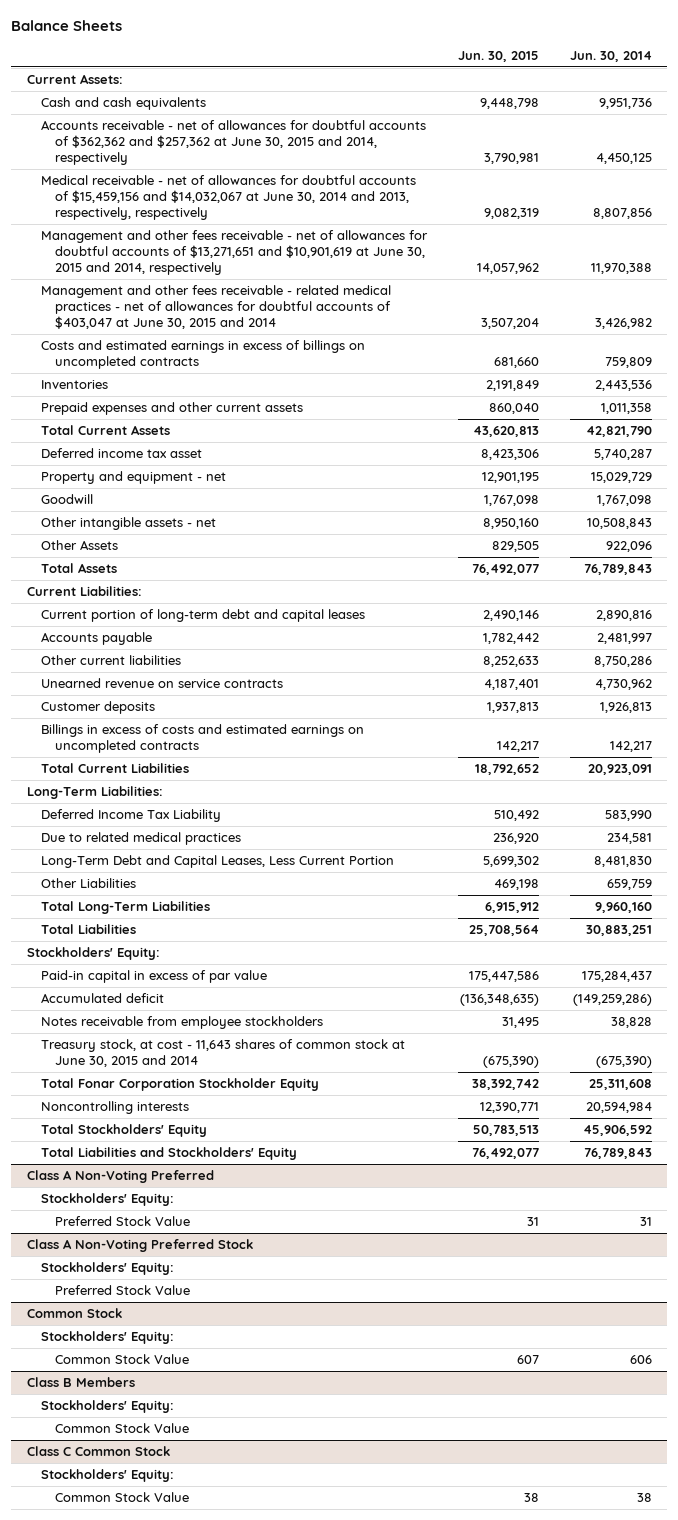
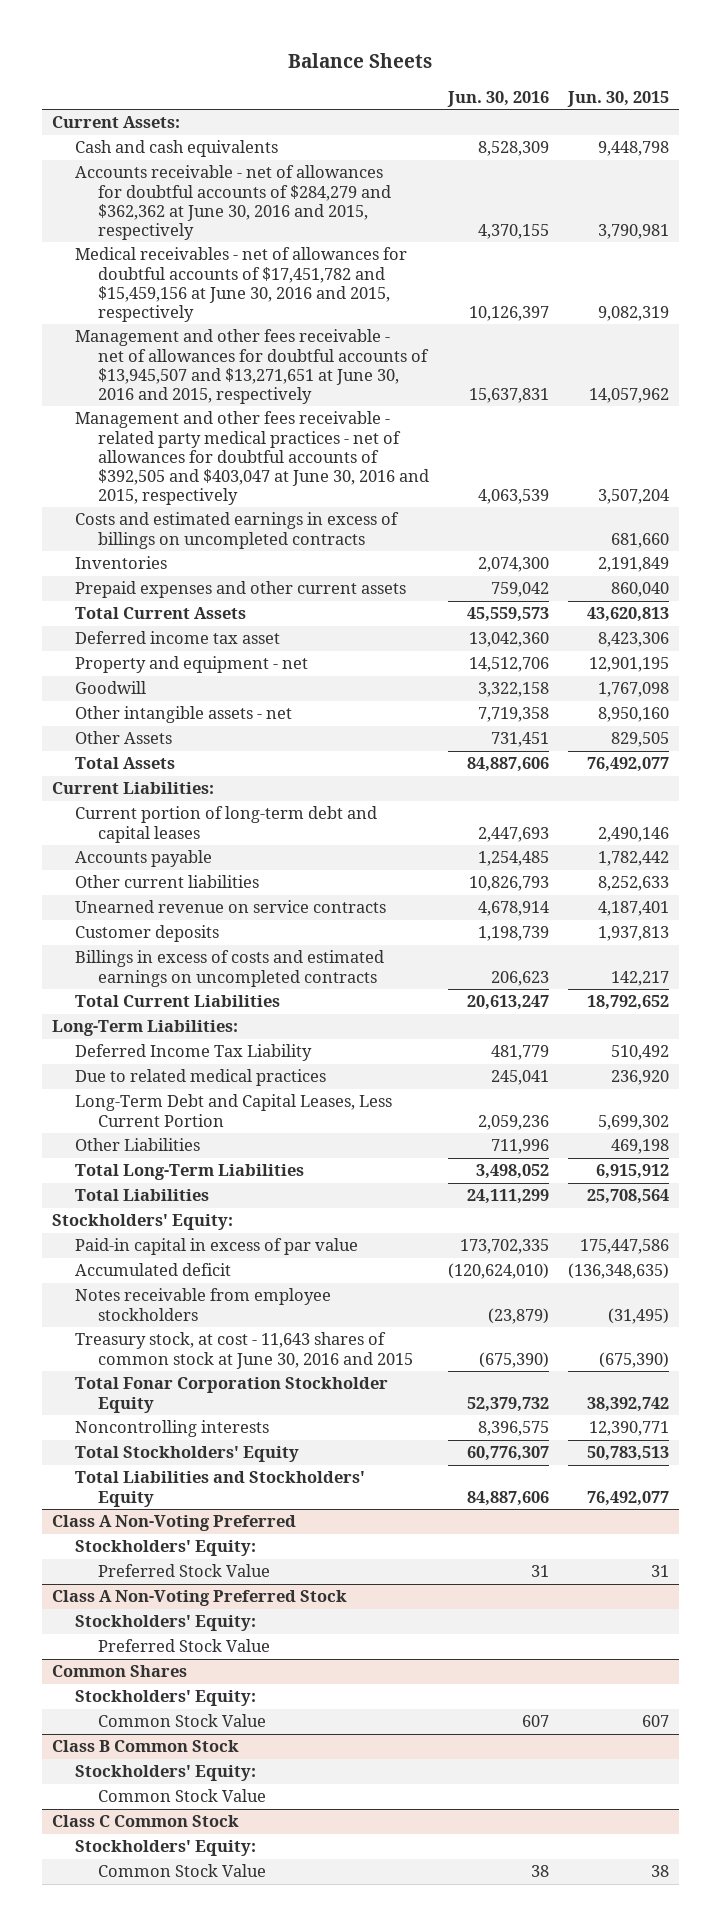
[569,51,652,63] Jun. 30, 2014 -> none
none -> [446,90,549,107] Jun. 30, 2016
[40,119,426,166] Accounts receivable - net of allowances for doubtful accounts of $362,362 and $257,362 at June 30, 2015 and 2014, respectively -> [74,165,391,240] Accounts receivable - net of allowances for doubtful accounts of $284,279 and $362,362 at June 30, 2016 and 2015, respectively
[40,174,416,221] Medical receivable - net of allowances for doubtful accounts of $15,459,156 and $14,032,067 at June 30, 2014 and 2013, respectively, respectively -> [74,247,407,322] Medical receivables - net of allowances for doubtful accounts of $17,451,782 and $15,459,156 at June 30, 2016 and 2015, respectively
[40,229,428,276] Management and other fees receivable - net of allowances for doubtful accounts of $13,271,651 and $10,901,619 at June 30, 2015 and 2014, respectively -> [74,329,429,404] Management and other fees receivable - net of allowances for doubtful accounts of $13,945,507 and $13,271,651 at June 30, 2016 and 2015, respectively
[40,284,392,330] Management and other fees receivable - related medical practices - net of allowances for doubtful accounts of $403,047 at June 30, 2015 and 2014 -> [74,411,429,506] Management and other fees receivable - related party medical practices - net of allowances for doubtful accounts of $392,505 and $403,047 at June 30, 2016 and 2015, respectively
[501,1016,539,1028] 31,495 -> [608,1307,670,1324] (31,495)
[40,1038,405,1068] Treasury stock, at cost - 11,643 shares of common stock at June 30, 2015 and 2014 -> [74,1332,413,1369] Treasury stock, at cost - 11,643 shares of common stock at June 30, 2016 and 2015
[26,1307,122,1318] Common Stock -> [51,1665,187,1678] Common Shares
[26,1376,135,1387] Class B Members -> [51,1740,239,1753] Class B Common Stock

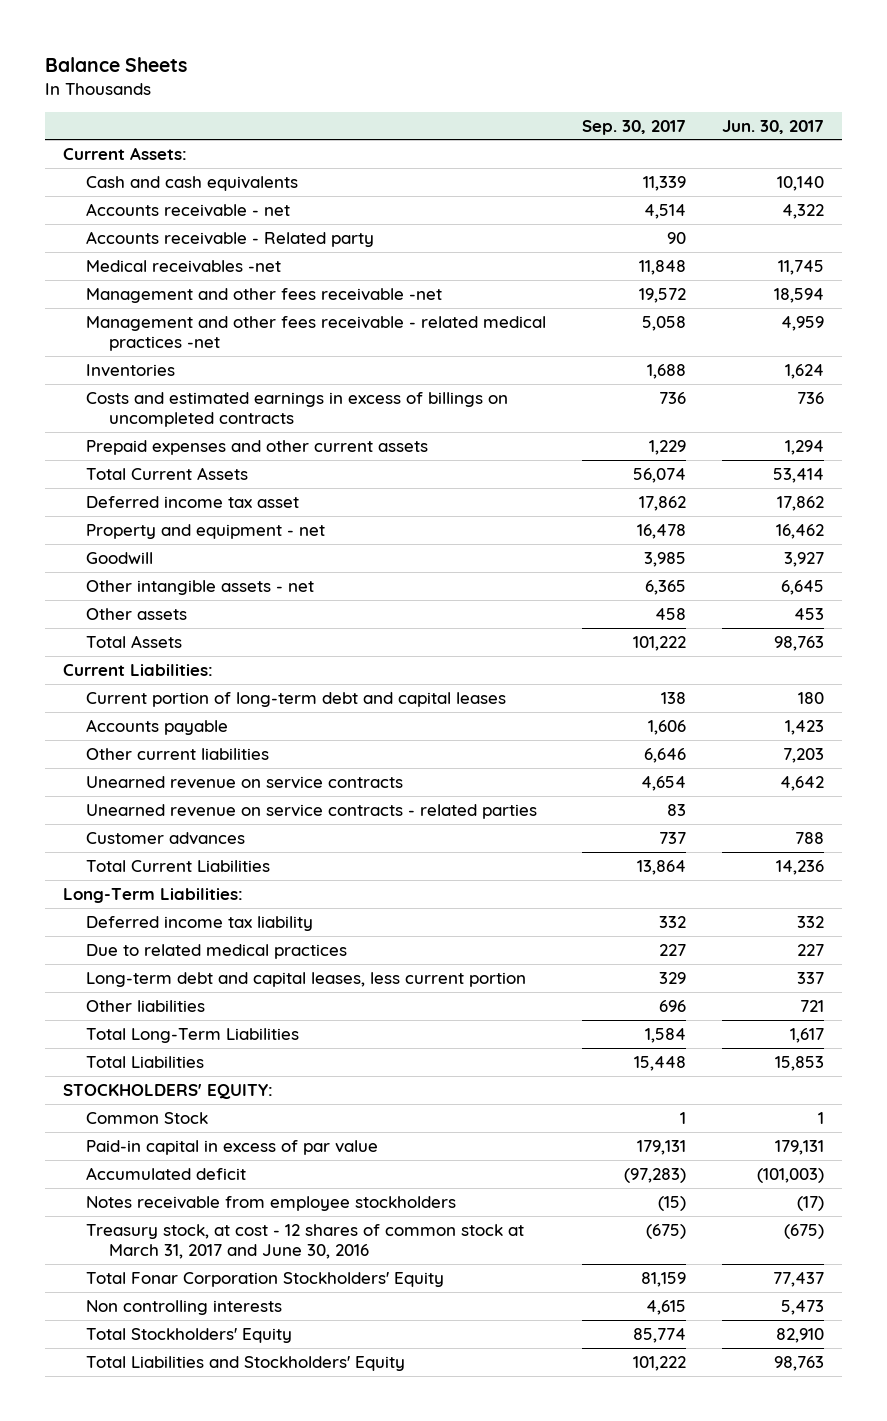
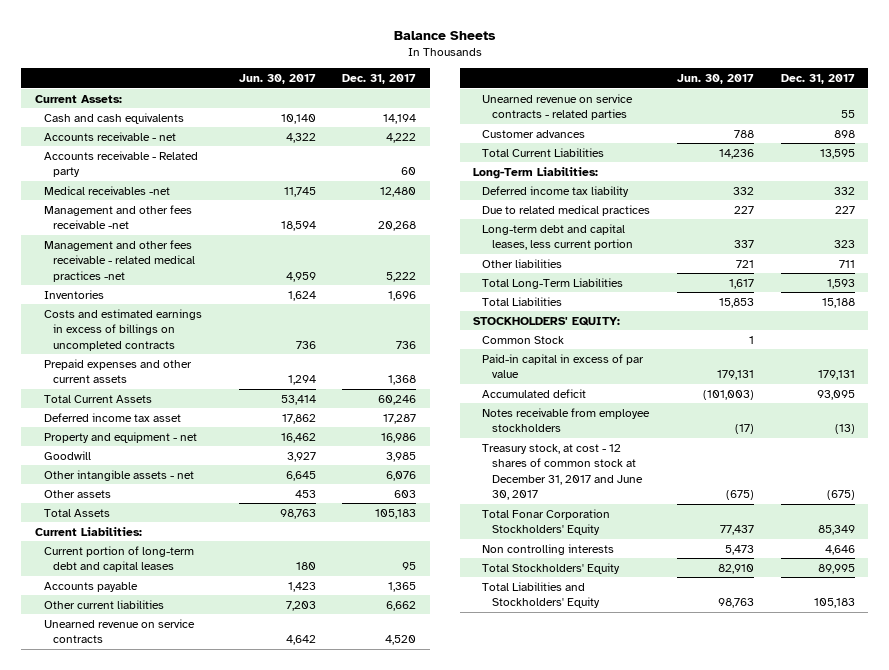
[582,119,687,135] Sep. 30, 2017 -> none
none -> [342,74,417,85] Dec. 31, 2017
[85,1223,524,1260] Treasury stock, at cost - 12 shares of common stock at March 31, 2017 and June 30, 2016 -> [482,443,643,501] Treasury stock, at cost - 12 shares of common stock at December 31, 2017 and June 30, 2017

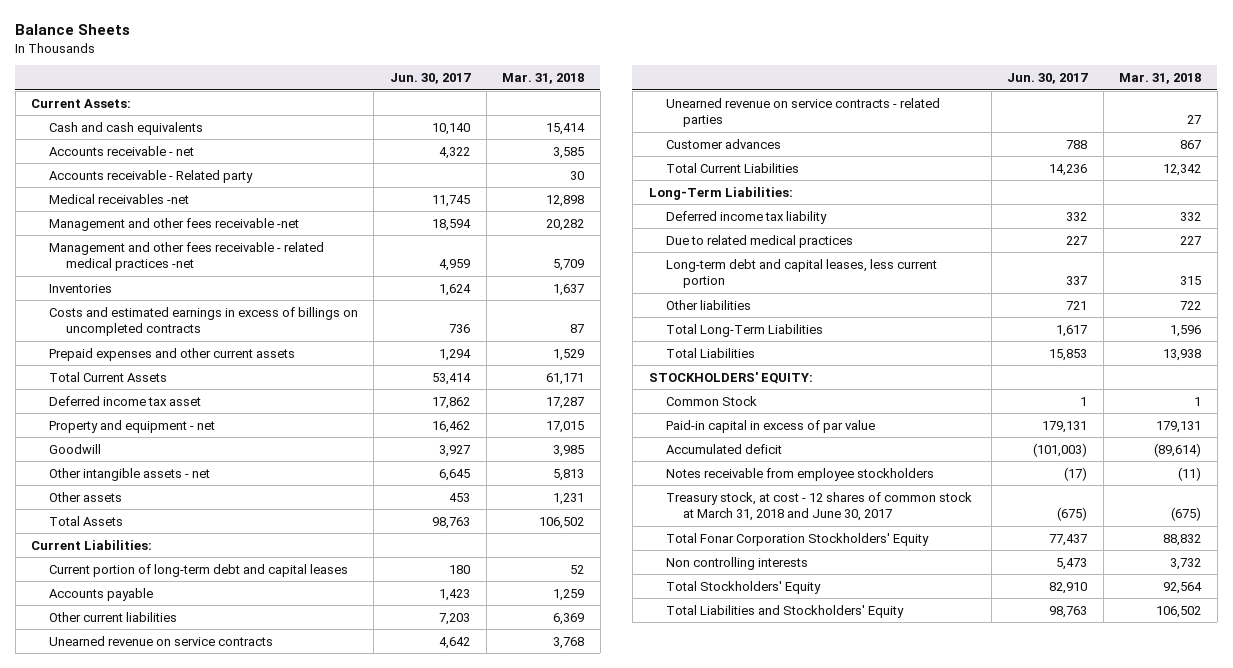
[342,74,417,85] Dec. 31, 2017 -> none
none -> [502,73,585,85] Mar. 31, 2018
[482,443,643,501] Treasury stock, at cost - 12 shares of common stock at December 31, 2017 and June 30, 2017 -> [665,491,972,522] Treasury stock, at cost - 12 shares of common stock at March 31, 2018 and June 30, 2017

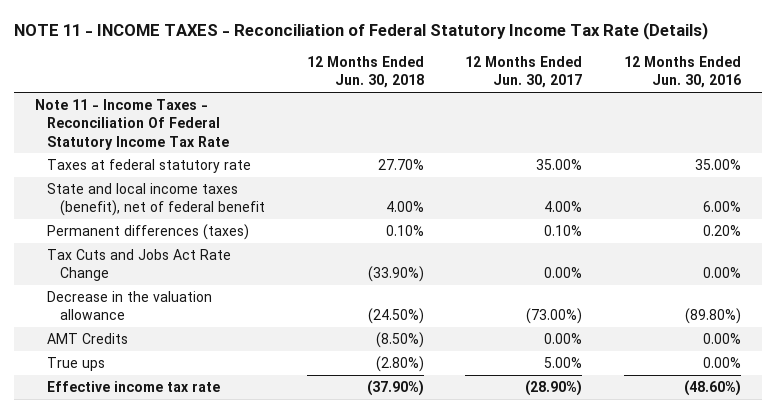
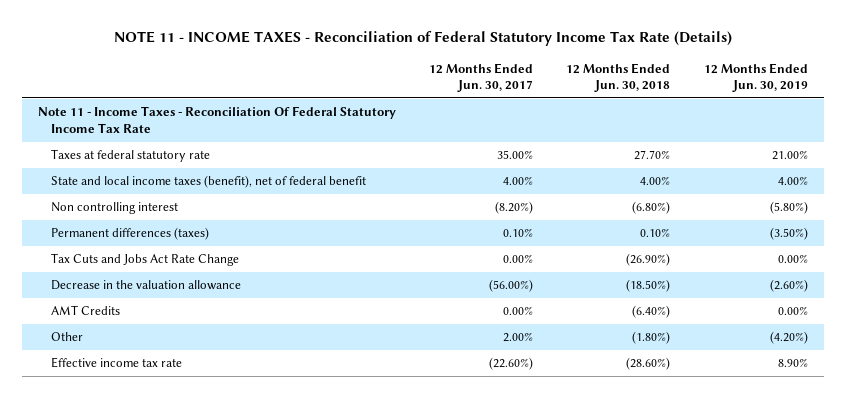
[623,56,741,89] 12 Months Ended Jun. 30, 2016 -> none
none -> [703,62,808,93] 12 Months Ended Jun. 30, 2019
none -> [51,202,179,215] Non controlling interest
[47,356,106,371] True ups -> none
[367,266,424,283] (33.90%) -> [626,253,671,267] (26.90%)
[367,308,424,325] (24.50%) -> [626,279,671,293] (18.50%)
[526,308,583,325] (73.00%) -> [489,279,534,293] (56.00%)
[375,331,424,348] (8.50%) -> [632,305,671,319] (6.40%)
none -> [51,332,84,342] Other
[366,379,424,396] (37.90%) -> [626,357,671,371] (28.60%)
[525,379,583,396] (28.90%) -> [489,357,534,371] (22.60%)

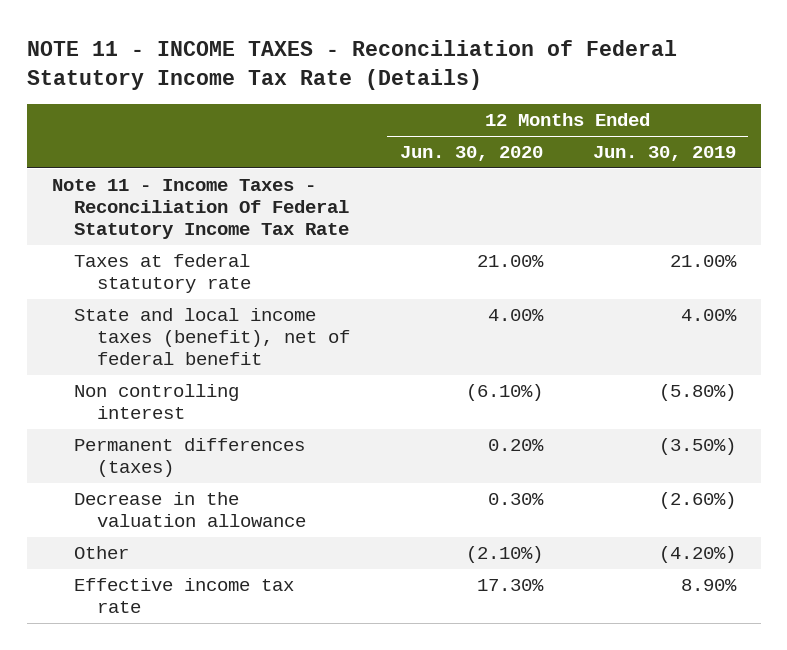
[429,62,534,93] 12 Months Ended Jun. 30, 2017 -> none
[566,62,671,93] 12 Months Ended Jun. 30, 2018 -> none
none -> [399,146,543,162] Jun. 30, 2020
[51,253,240,267] Tax Cuts and Jobs Act Rate Change -> none
[51,305,121,316] AMT Credits -> none

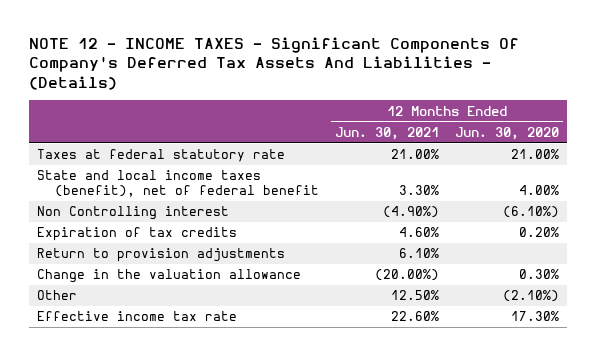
[26,39,677,91] NOTE 11 - INCOME TAXES - Reconciliation of Federal Statutory Income Tax Rate (Details) -> [29,36,520,90] NOTE 12 - INCOME TAXES - Significant Components Of Company's Deferred Tax Assets And Liabilities - (Details)
[592,146,736,162] Jun. 30, 2019 -> none
none -> [335,126,440,140] Jun. 30, 2021
[51,179,350,240] Note 11 - Income Taxes - Reconciliation Of Federal Statutory Income Tax Rate -> none
[74,438,306,478] Permanent differences (taxes) -> none
[74,384,240,420] Non controlling interest -> [37,206,230,221] Non Controlling interest
none -> [37,227,238,242] Expiration of tax credits
none -> [37,248,286,263] Return to provision adjustments
[74,492,307,528] Decrease in the valuation allowance -> [37,269,302,284] Change in the valuation allowance

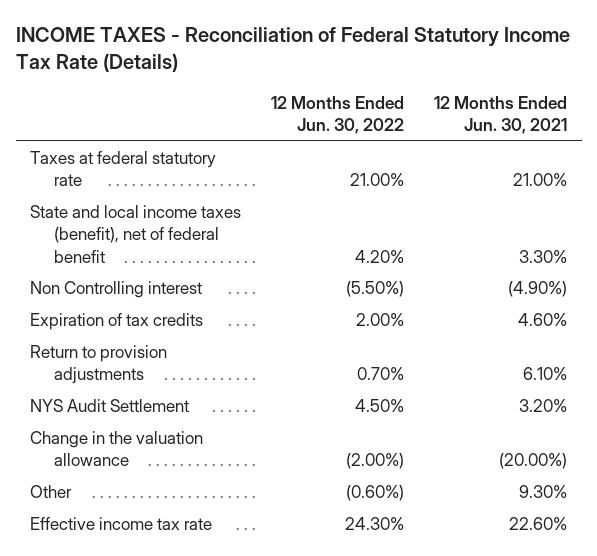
[29,36,520,90] NOTE 12 - INCOME TAXES - Significant Components Of Company's Deferred Tax Assets And Liabilities - (Details) -> [15,27,570,73] INCOME TAXES - Reconciliation of Federal Statutory Income Tax Rate (Details)
[455,126,560,140] Jun. 30, 2020 -> none
none -> [271,95,405,134] 12 Months Ended Jun. 30, 2022
none -> [30,399,190,413] NYS Audit Settlement
[391,290,440,301] 12.50% -> [518,485,567,499] 9.30%

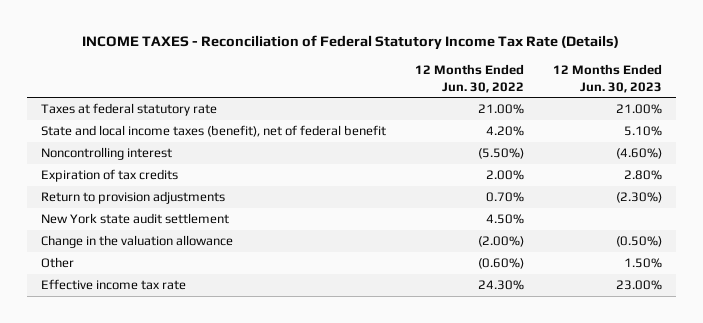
[433,95,567,134] 12 Months Ended Jun. 30, 2021 -> none
none -> [552,64,662,93] 12 Months Ended Jun. 30, 2023
[30,281,203,299] Non Controlling interest -> [40,147,172,161] Noncontrolling interest
[30,399,190,413] NYS Audit Settlement -> [40,213,229,225] New York state audit settlement

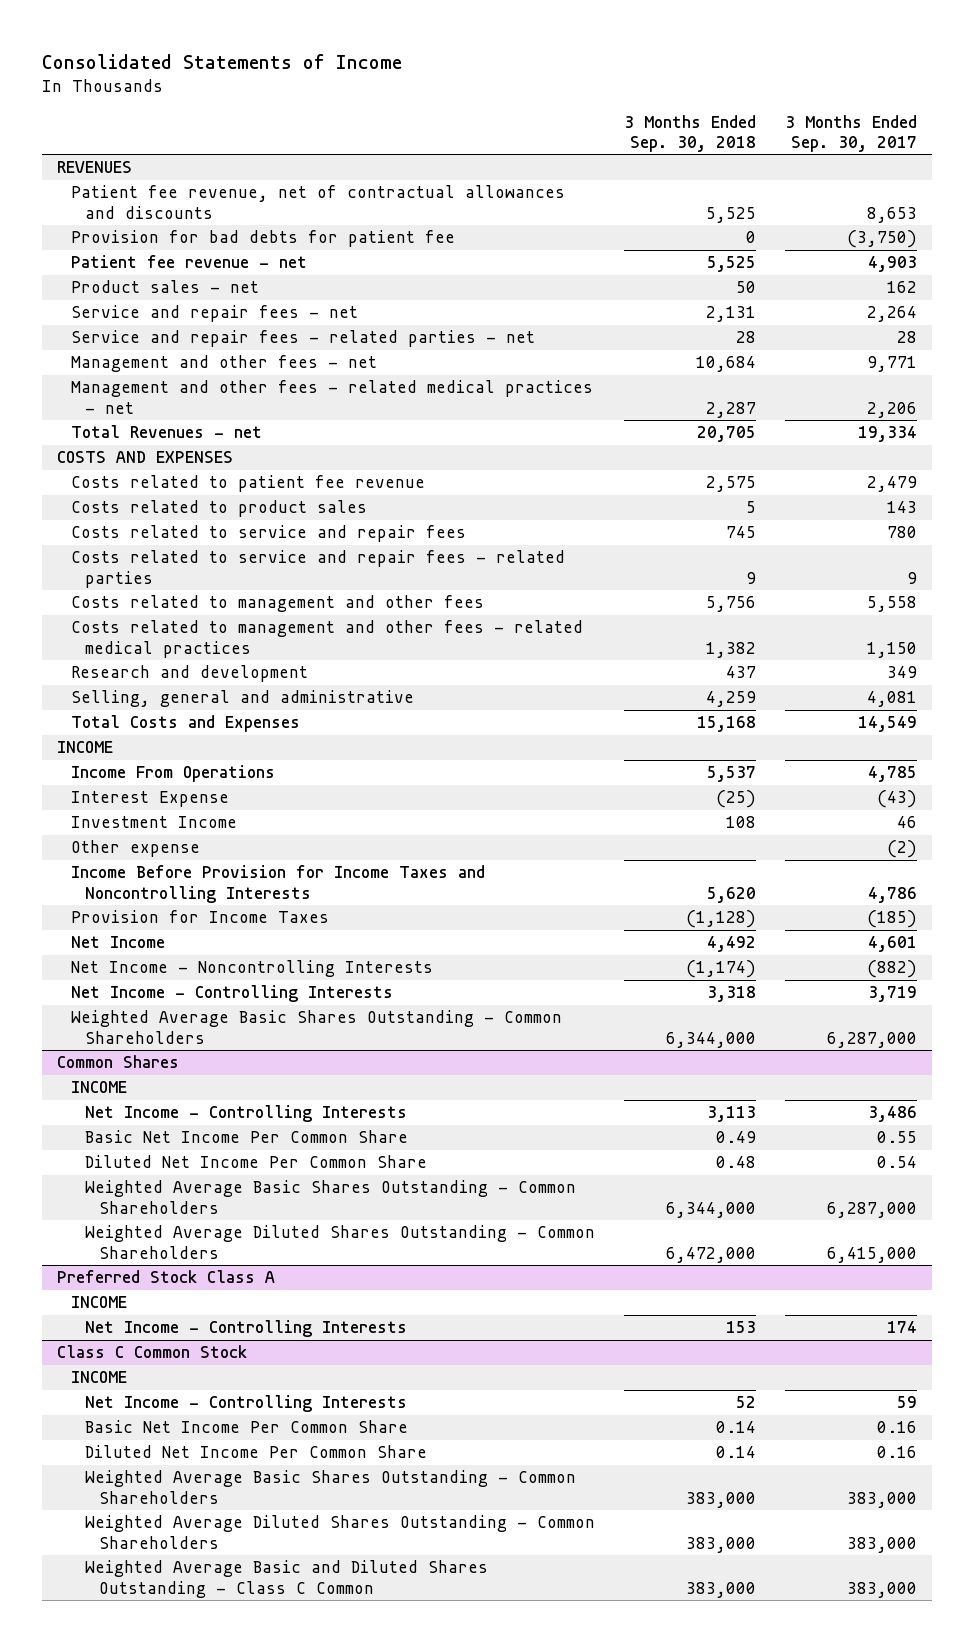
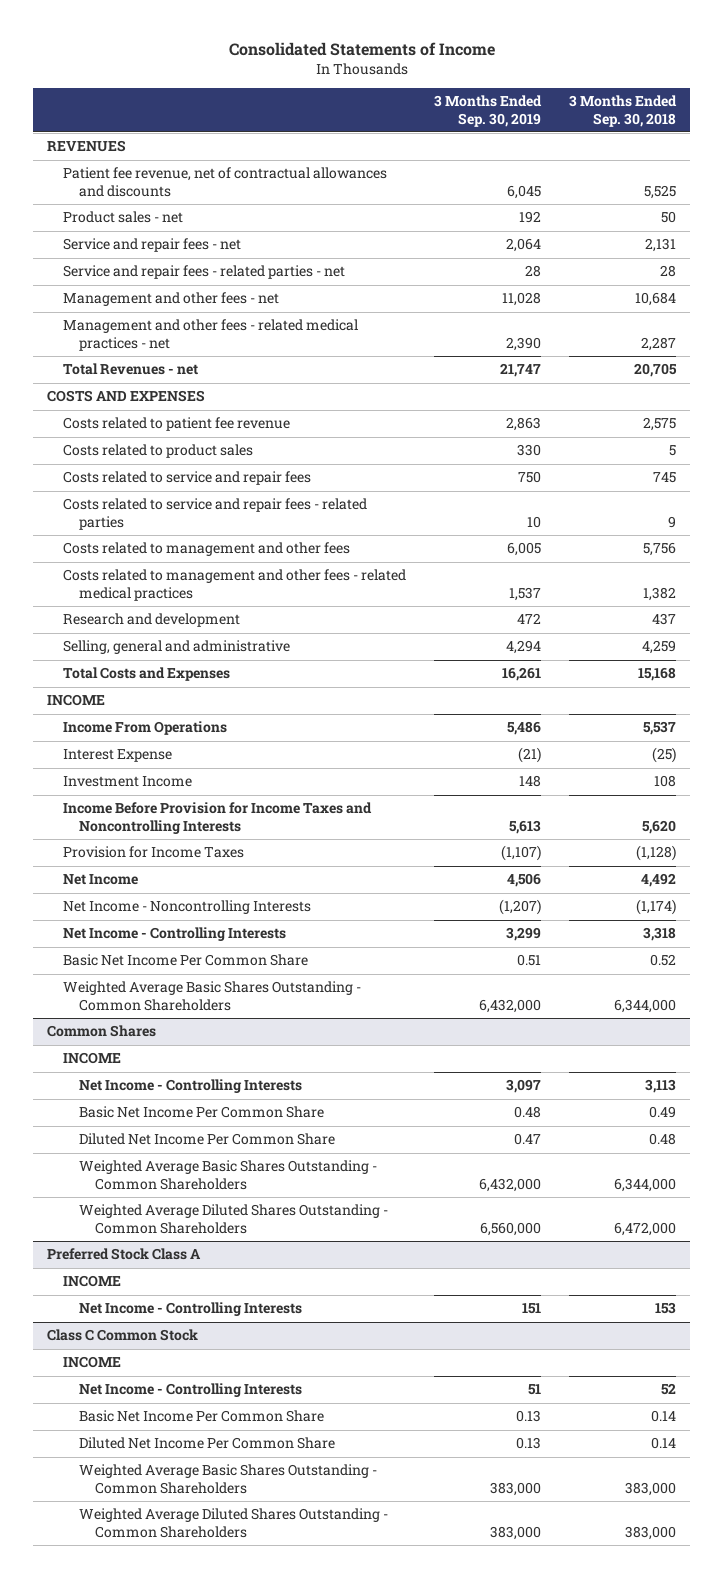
[785,114,918,152] 3 Months Ended Sep. 30, 2017 -> none
none -> [434,95,543,127] 3 Months Ended Sep. 30, 2019
[70,230,455,248] Provision for bad debts for patient fee -> none
[70,255,307,269] Patient fee revenue - net -> none
[70,840,200,858] Other expense -> none
none -> [63,954,309,967] Basic Net Income Per Common Share
[84,1560,488,1598] Weighted Average Basic and Diluted Shares Outstanding - Class C Common -> none

